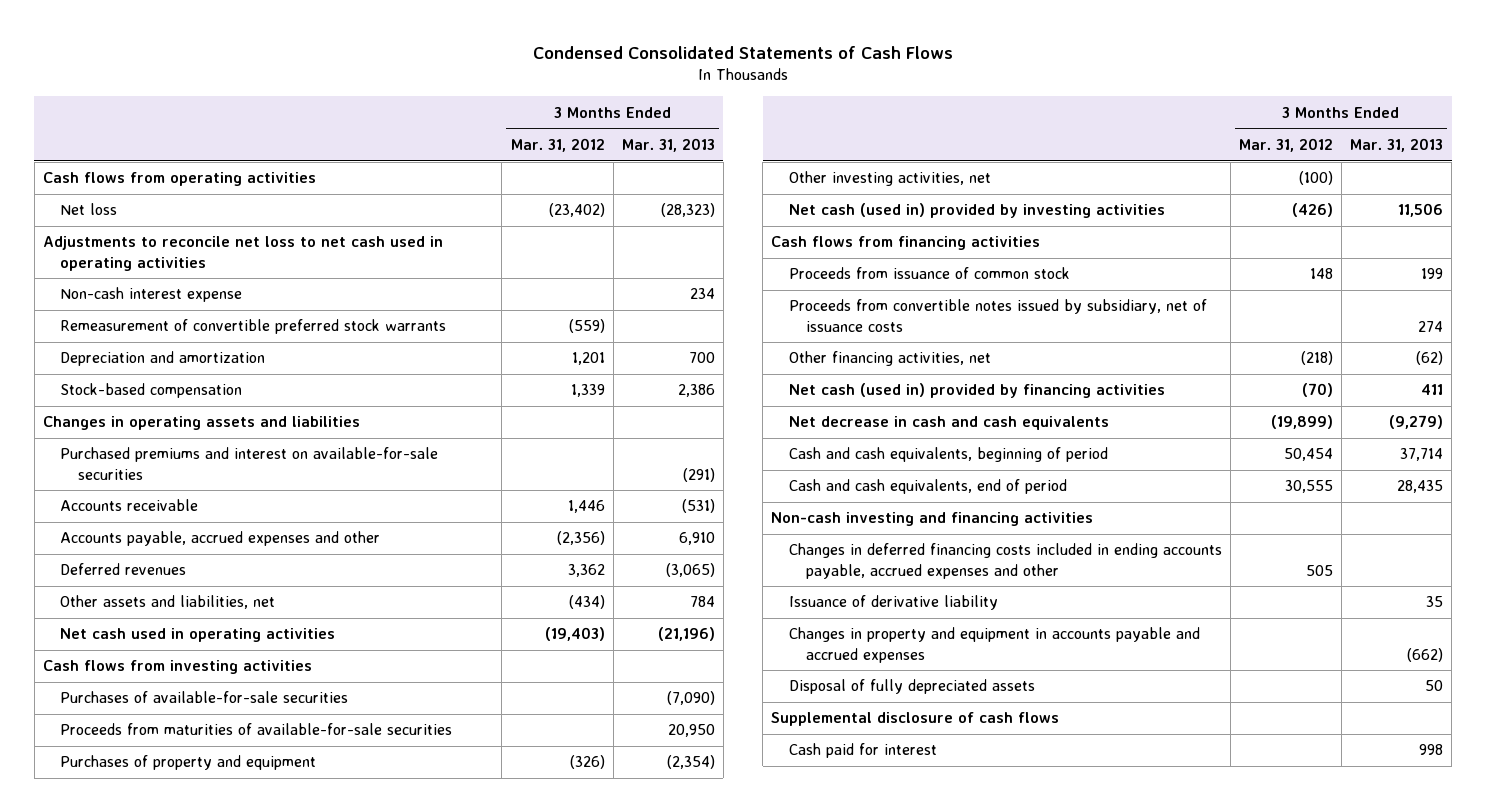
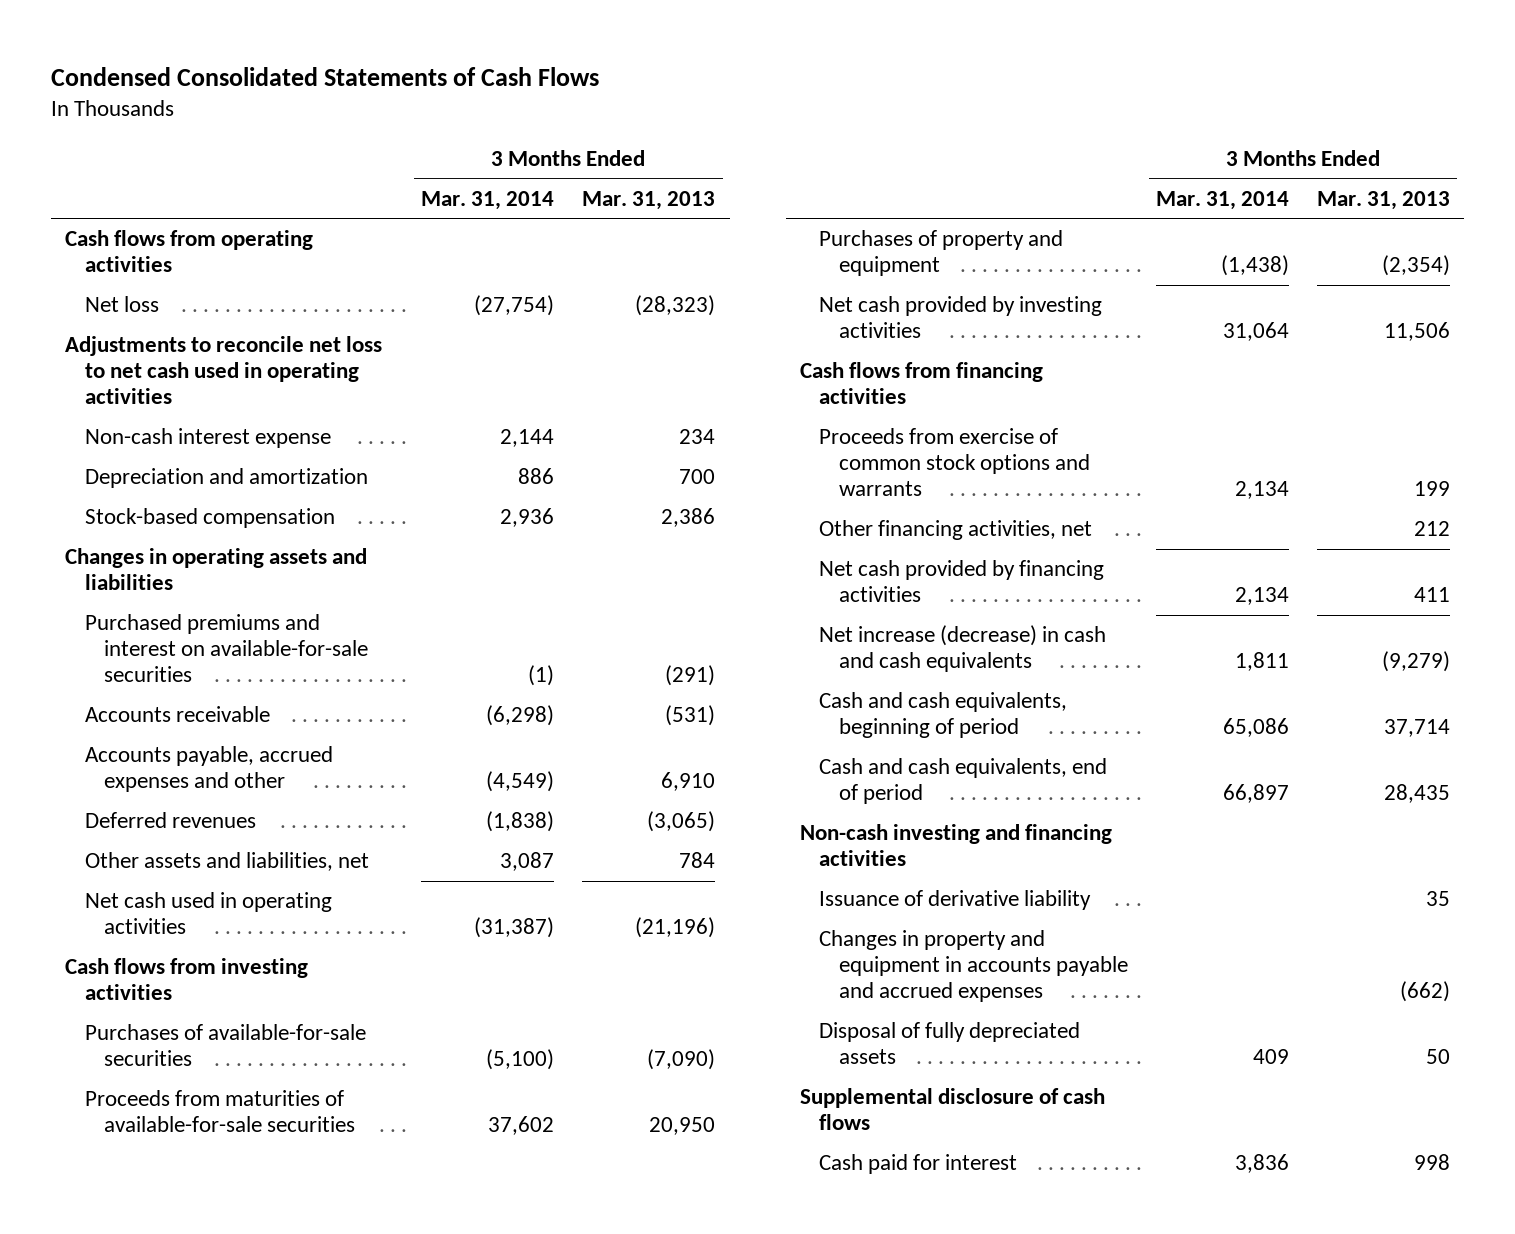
[510,137,605,152] Mar. 31, 2012 -> none
none -> [421,190,555,210] Mar. 31, 2014
[60,319,447,335] Remeasurement of convertible preferred stock warrants -> none
[788,171,991,187] Other investing activities, net -> none
[788,203,1165,219] Net cash (used in) provided by investing activities -> [819,296,1103,339] Net cash provided by investing activities
[788,299,1207,332] Proceeds from convertible notes issued by subsidiary, net of issuance costs -> none
[788,267,1070,280] Proceeds from issuance of common stock -> [819,428,1090,497] Proceeds from exercise of common stock options and warrants
[1416,351,1444,366] (62) -> [1414,521,1451,537] 212
[788,383,1165,399] Net cash (used in) provided by financing activities -> [819,560,1105,603] Net cash provided by financing activities
[788,416,1109,431] Net decrease in cash and cash equivalents -> [819,625,1107,673] Net increase (decrease) in cash and cash equivalents
[788,543,1222,579] Changes in deferred financing costs included in ending accounts payable, accrued expenses and other -> none

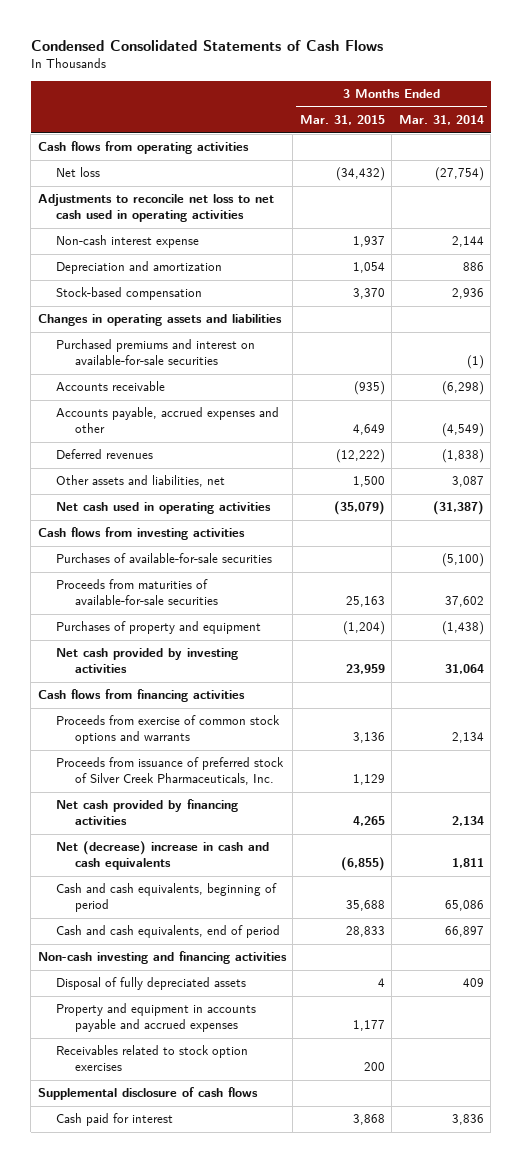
[582,190,716,210] Mar. 31, 2013 -> none
none -> [299,115,385,126] Mar. 31, 2015
[819,520,1093,541] Other financing activities, net -> none
none -> [56,757,285,786] Proceeds from issuance of preferred stock of Silver Creek Pharmaceuticals, Inc.
[819,625,1107,673] Net increase (decrease) in cash and cash equivalents -> [56,841,270,871] Net (decrease) increase in cash and cash equivalents
[819,890,1092,911] Issuance of derivative liability -> none
[819,930,1128,1003] Changes in property and equipment in accounts payable and accrued expenses -> none
none -> [56,1003,257,1033] Property and equipment in accounts payable and accrued expenses
none -> [56,1045,249,1072] Receivables related to stock option exercises

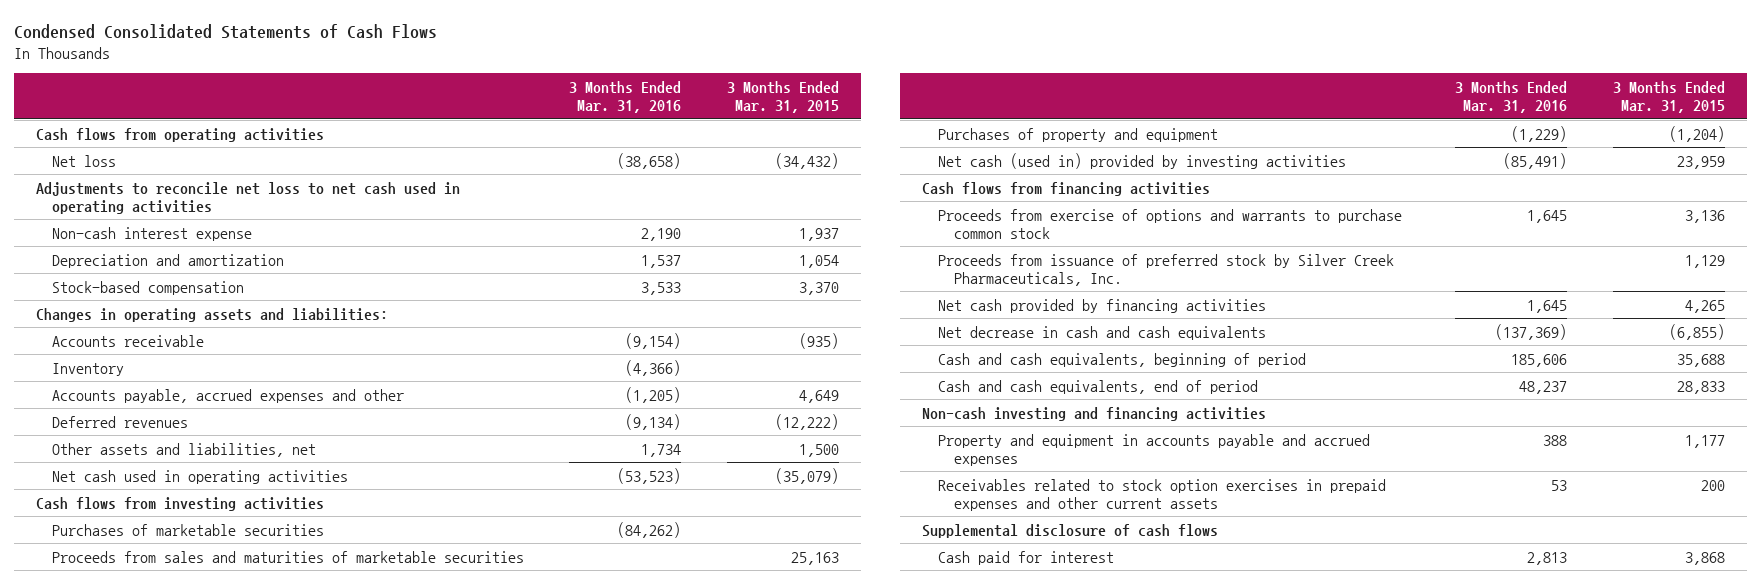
[398,115,484,126] Mar. 31, 2014 -> none
none -> [569,81,682,113] 3 Months Ended Mar. 31, 2016
[56,339,256,366] Purchased premiums and interest on available-for-sale securities -> none
[37,314,282,327] Changes in operating assets and liabilities -> [36,307,389,322] Changes in operating assets and liabilities:
none -> [52,362,125,376] Inventory
[56,553,273,564] Purchases of available-for-sale securities -> [52,523,325,536] Purchases of marketable securities
[56,579,218,606] Proceeds from maturities of available-for-sale securities -> [52,550,525,563] Proceeds from sales and maturities of marketable securities
[56,648,239,674] Net cash provided by investing activities -> [938,152,1347,169] Net cash (used in) provided by investing activities
[56,715,281,745] Proceeds from exercise of common stock options and warrants -> [938,208,1403,239] Proceeds from exercise of options and warrants to purchase common stock
[56,757,285,786] Proceeds from issuance of preferred stock of Silver Creek Pharmaceuticals, Inc. -> [938,253,1395,286] Proceeds from issuance of preferred stock by Silver Creek Pharmaceuticals, Inc.
[56,841,270,871] Net (decrease) increase in cash and cash equivalents -> [938,325,1267,340] Net decrease in cash and cash equivalents
[56,977,247,991] Disposal of fully depreciated assets -> none
[56,1045,249,1072] Receivables related to stock option exercises -> [938,478,1387,511] Receivables related to stock option exercises in prepaid expenses and other current assets

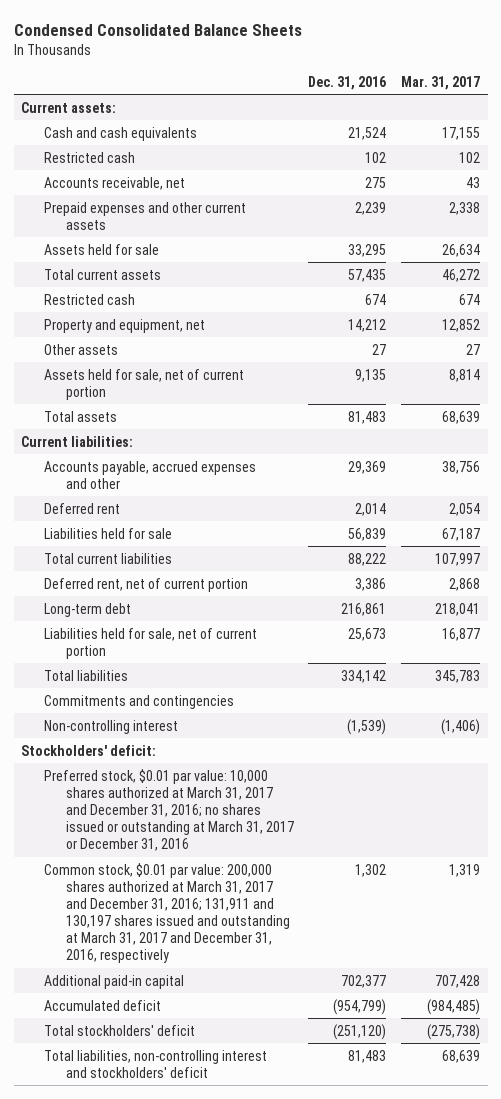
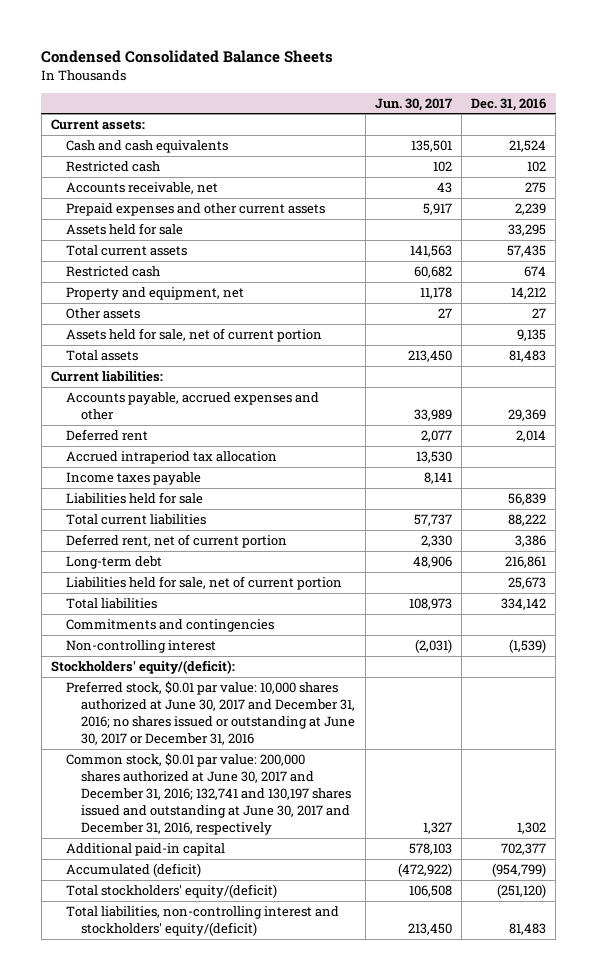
[401,75,481,90] Mar. 31, 2017 -> none
none -> [374,97,452,111] Jun. 30, 2017
none -> [66,451,278,465] Accrued intraperiod tax allocation
none -> [66,472,202,486] Income taxes payable
[21,744,157,756] Stockholders' deficit: -> [51,660,236,675] Stockholders' equity/(deficit):
[43,768,294,852] Preferred stock, $0.01 par value: 10,000 shares authorized at March 31, 2017 and December 31, 2016; no shares issued or outstanding at March 31, 2017 or December 31, 2016 -> [66,681,356,746] Preferred stock, $0.01 par value: 10,000 shares authorized at June 30, 2017 and December 31, 2016; no shares issued or outstanding at June 30, 2017 or December 31, 2016
[43,862,290,964] Common stock, $0.01 par value: 200,000 shares authorized at March 31, 2017 and December 31, 2016; 131,911 and 130,197 shares issued and outstanding at March 31, 2017 and December 31, 2016, respectively -> [66,753,352,836] Common stock, $0.01 par value: 200,000 shares authorized at June 30, 2017 and December 31, 2016; 132,741 and 130,197 shares issued and outstanding at June 30, 2017 and December 31, 2016, respectively
[43,999,161,1011] Accumulated deficit -> [66,863,202,878] Accumulated (deficit)
[43,1024,195,1036] Total stockholders' deficit -> [66,884,278,899] Total stockholders' equity/(deficit)
[43,1049,267,1078] Total liabilities, non-controlling interest and stockholders' deficit -> [66,906,340,937] Total liabilities, non-controlling interest and stockholders' equity/(deficit)

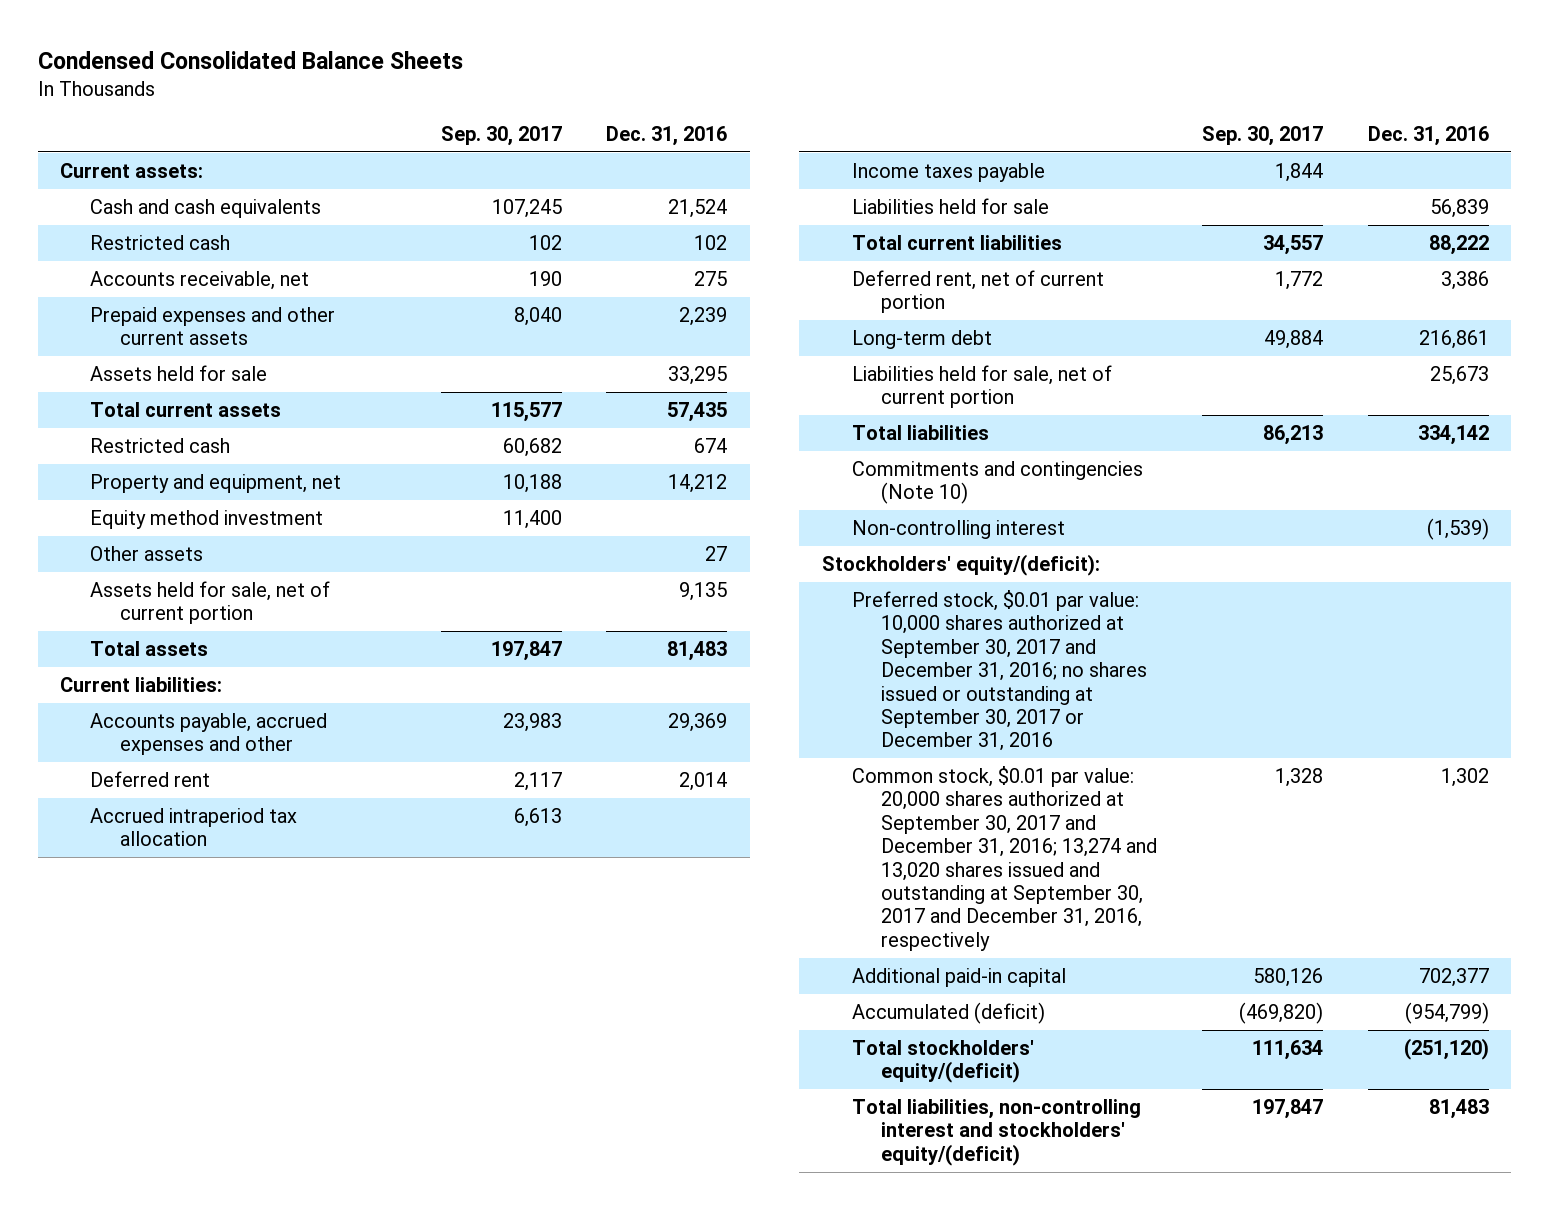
[374,97,452,111] Jun. 30, 2017 -> none
none -> [440,125,562,146] Sep. 30, 2017
none -> [90,510,324,530] Equity method investment
[66,619,275,633] Commitments and contingencies -> [851,461,1143,505] Commitments and contingencies (Note 10)
[66,681,356,746] Preferred stock, $0.01 par value: 10,000 shares authorized at June 30, 2017 and December 31, 2016; no shares issued or outstanding at June 30, 2017 or December 31, 2016 -> [851,590,1148,752] Preferred stock, $0.01 par value: 10,000 shares authorized at September 30, 2017 and December 31, 2016; no shares issued or outstanding at September 30, 2017 or December 31, 2016
[66,753,352,836] Common stock, $0.01 par value: 200,000 shares authorized at June 30, 2017 and December 31, 2016; 132,741 and 130,197 shares issued and outstanding at June 30, 2017 and December 31, 2016, respectively -> [851,766,1158,951] Common stock, $0.01 par value: 20,000 shares authorized at September 30, 2017 and December 31, 2016; 13,274 and 13,020 shares issued and outstanding at September 30, 2017 and December 31, 2016, respectively

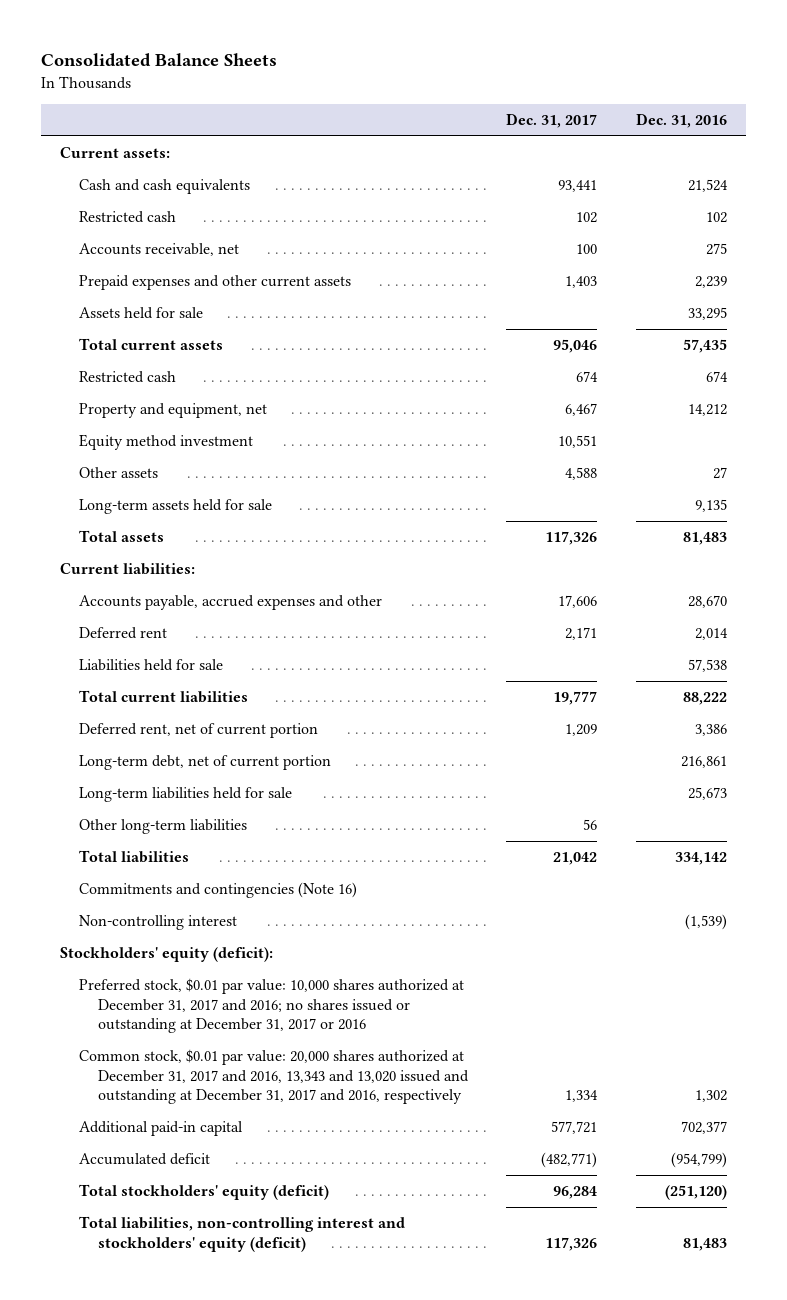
[38,50,464,69] Condensed Consolidated Balance Sheets -> [40,52,277,67] Consolidated Balance Sheets
[440,125,562,146] Sep. 30, 2017 -> none
none -> [506,112,598,128] Dec. 31, 2017
[90,581,331,625] Assets held for sale, net of current portion -> [78,499,272,515] Long-term assets held for sale
[668,713,728,733] 29,369 -> [687,595,727,609] 28,670
[90,808,298,847] Accrued intraperiod tax allocation -> none
[851,163,1045,183] Income taxes payable -> none
[1429,199,1489,219] 56,839 -> [687,659,727,673] 57,538
[851,330,992,350] Long-term debt -> [78,755,331,771] Long-term debt, net of current portion
[851,365,1112,409] Liabilities held for sale, net of current portion -> [78,787,292,803] Long-term liabilities held for sale
none -> [78,819,247,835] Other long-term liabilities
[851,461,1143,505] Commitments and contingencies (Note 10) -> [78,882,357,899] Commitments and contingencies (Note 16)
[821,554,1100,577] Stockholders' equity/(deficit): -> [60,947,274,963] Stockholders' equity (deficit):
[851,590,1148,752] Preferred stock, $0.01 par value: 10,000 shares authorized at September 30, 2017 and December 31, 2016; no shares issued or outstanding at September 30, 2017 or December 31, 2016 -> [78,978,464,1034] Preferred stock, $0.01 par value: 10,000 shares authorized at December 31, 2017 and 2016; no shares issued or outstanding at December 31, 2017 or 2016
[851,766,1158,951] Common stock, $0.01 par value: 20,000 shares authorized at September 30, 2017 and December 31, 2016; 13,274 and 13,020 shares issued and outstanding at September 30, 2017 and December 31, 2016, respectively -> [78,1049,469,1105] Common stock, $0.01 par value: 20,000 shares authorized at December 31, 2017 and 2016, 13,343 and 13,020 issued and outstanding at December 31, 2017 and 2016, respectively
[851,1002,1045,1025] Accumulated (deficit) -> [78,1153,210,1166] Accumulated deficit
[851,1040,1034,1084] Total stockholders' equity/(deficit) -> [78,1184,329,1201] Total stockholders' equity (deficit)
[851,1099,1141,1166] Total liabilities, non-controlling interest and stockholders' equity/(deficit) -> [78,1216,405,1252] Total liabilities, non-controlling interest and stockholders' equity (deficit)

